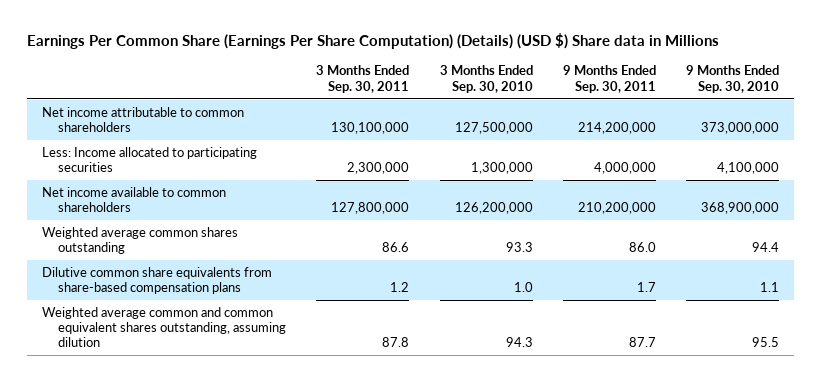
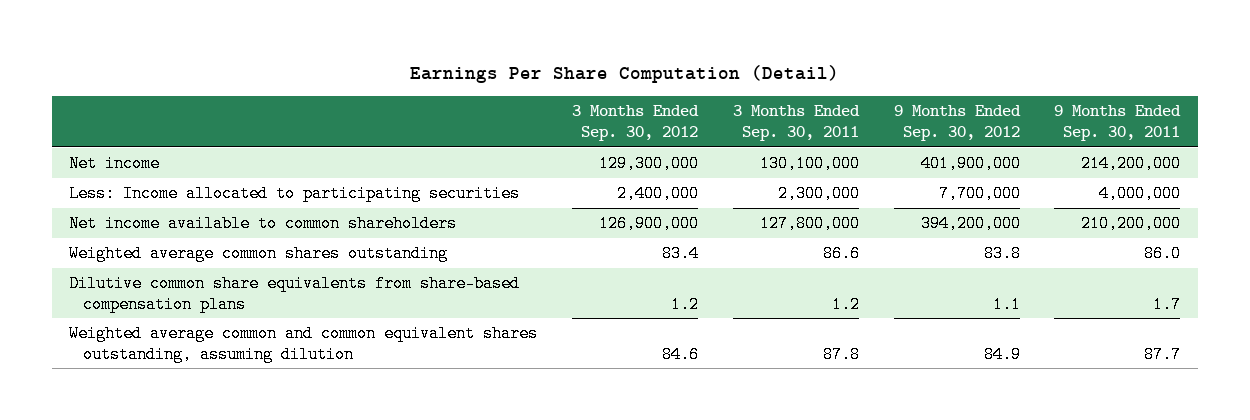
[26,33,719,50] Earnings Per Common Share (Earnings Per Share Computation) (Details) (USD $) Share data in Millions -> [409,64,839,83] Earnings Per Share Computation (Detail)
[439,65,533,93] 3 Months Ended Sep. 30, 2010 -> none
[686,65,780,93] 9 Months Ended Sep. 30, 2010 -> none
none -> [572,105,700,142] 3 Months Ended Sep. 30, 2012
none -> [893,105,1021,142] 9 Months Ended Sep. 30, 2012
[41,106,244,133] Net income attributable to common shareholders -> [69,155,161,173] Net income

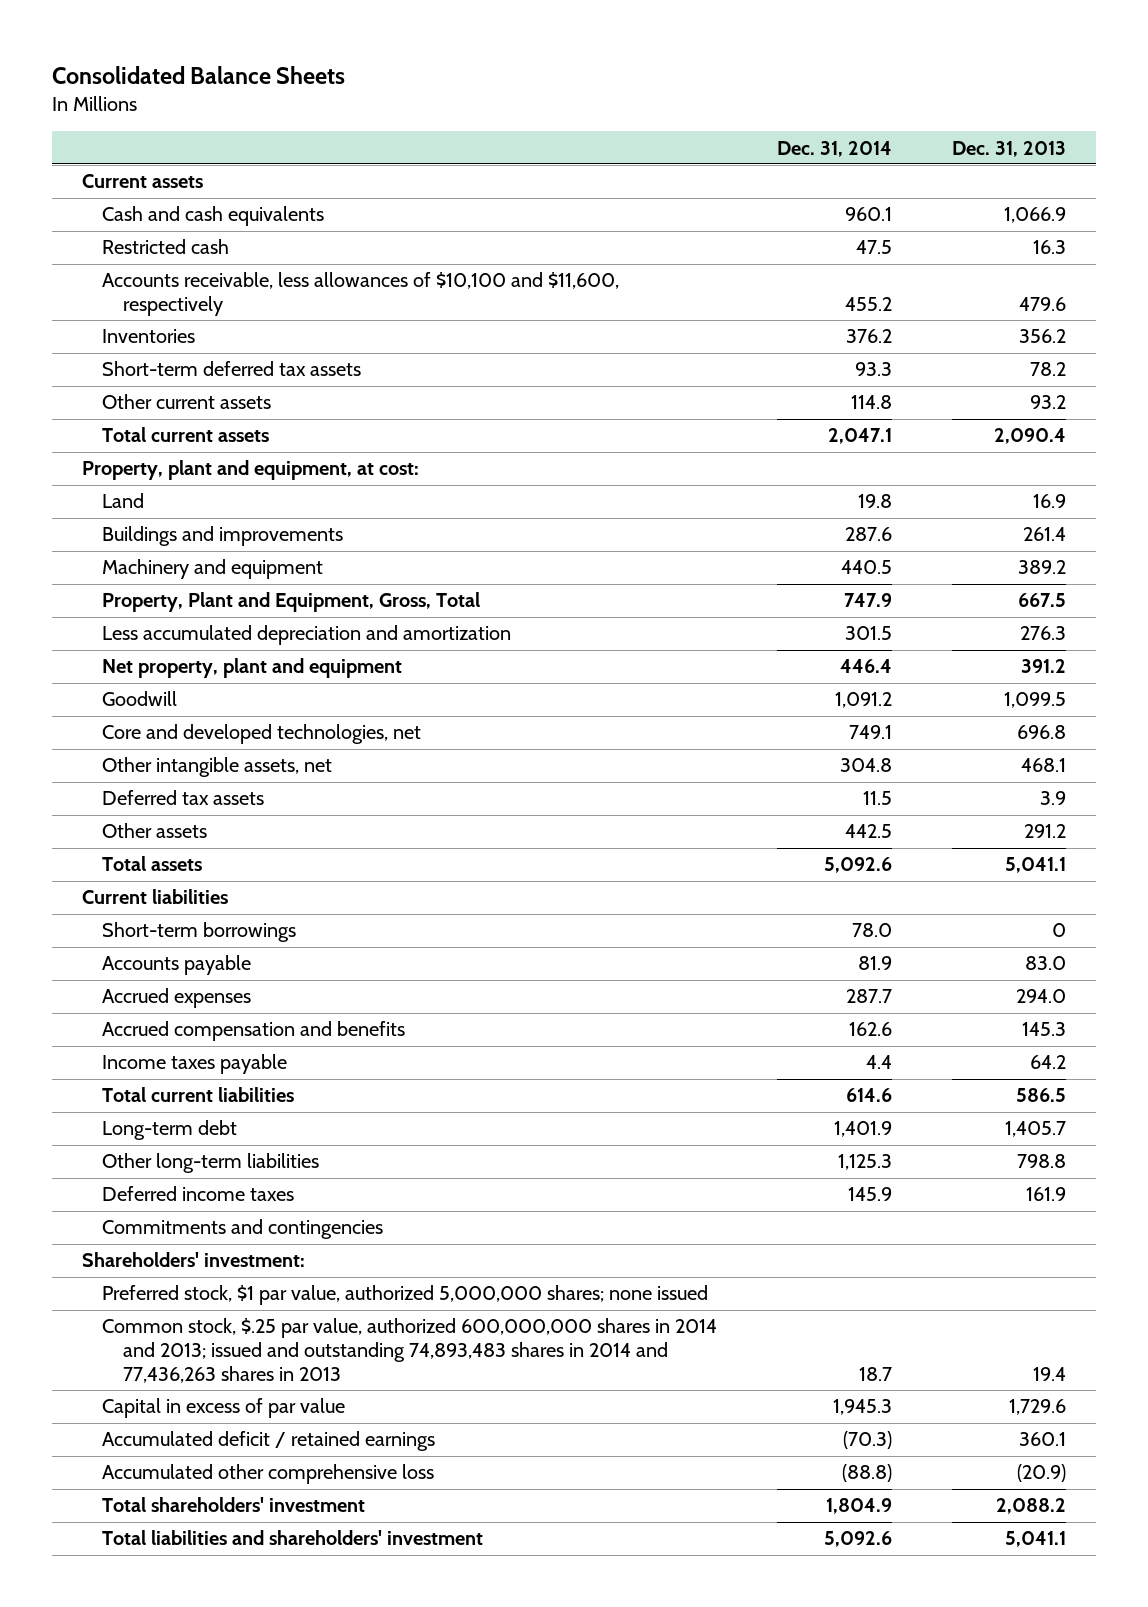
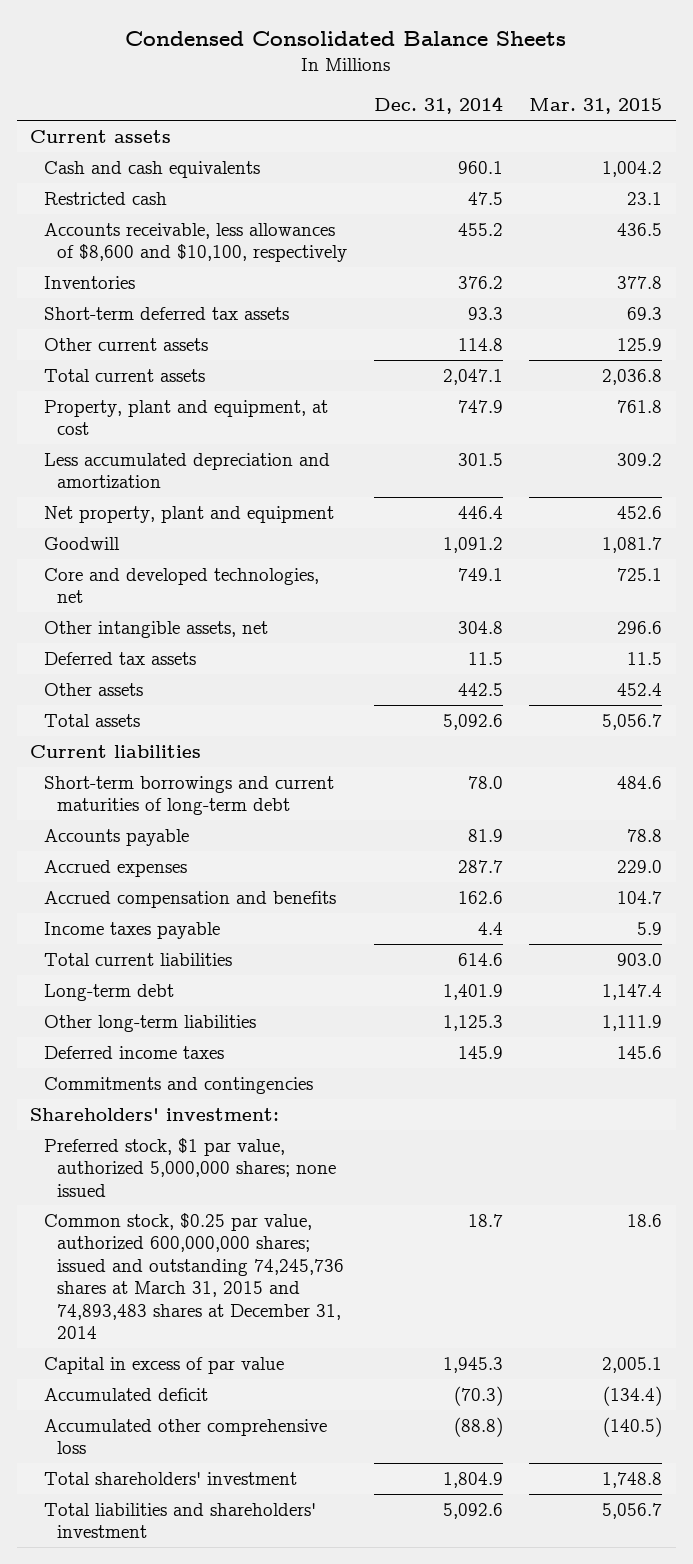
[52,65,346,84] Consolidated Balance Sheets -> [125,30,567,46] Condensed Consolidated Balance Sheets
[952,140,1067,157] Dec. 31, 2013 -> none
none -> [529,98,663,115] Mar. 31, 2015
[102,272,620,317] Accounts receivable, less allowances of $10,100 and $11,600, respectively -> [43,222,347,263] Accounts receivable, less allowances of $8,600 and $10,100, respectively
[82,460,420,481] Property, plant and equipment, at cost: -> none
[102,493,145,509] Land -> none
[102,526,344,547] Buildings and improvements -> none
[102,559,324,580] Machinery and equipment -> none
[102,592,481,613] Property, Plant and Equipment, Gross, Total -> [43,399,328,436] Property, plant and equipment, at cost
[102,922,297,943] Short-term borrowings -> none
none -> [43,775,334,816] Short-term borrowings and current maturities of long-term debt
[102,1318,718,1383] Common stock, $.25 par value, authorized 600,000,000 shares in 2014 and 2013; issued and outstanding 74,893,483 shares in 2014 and 77,436,263 shares in 2013 -> [43,1212,344,1340] Common stock, $0.25 par value, authorized 600,000,000 shares; issued and outstanding 74,245,736 shares at March 31, 2015 and 74,893,483 shares at December 31, 2014
[102,1431,436,1452] Accumulated deficit / retained earnings -> [43,1387,208,1401] Accumulated deficit

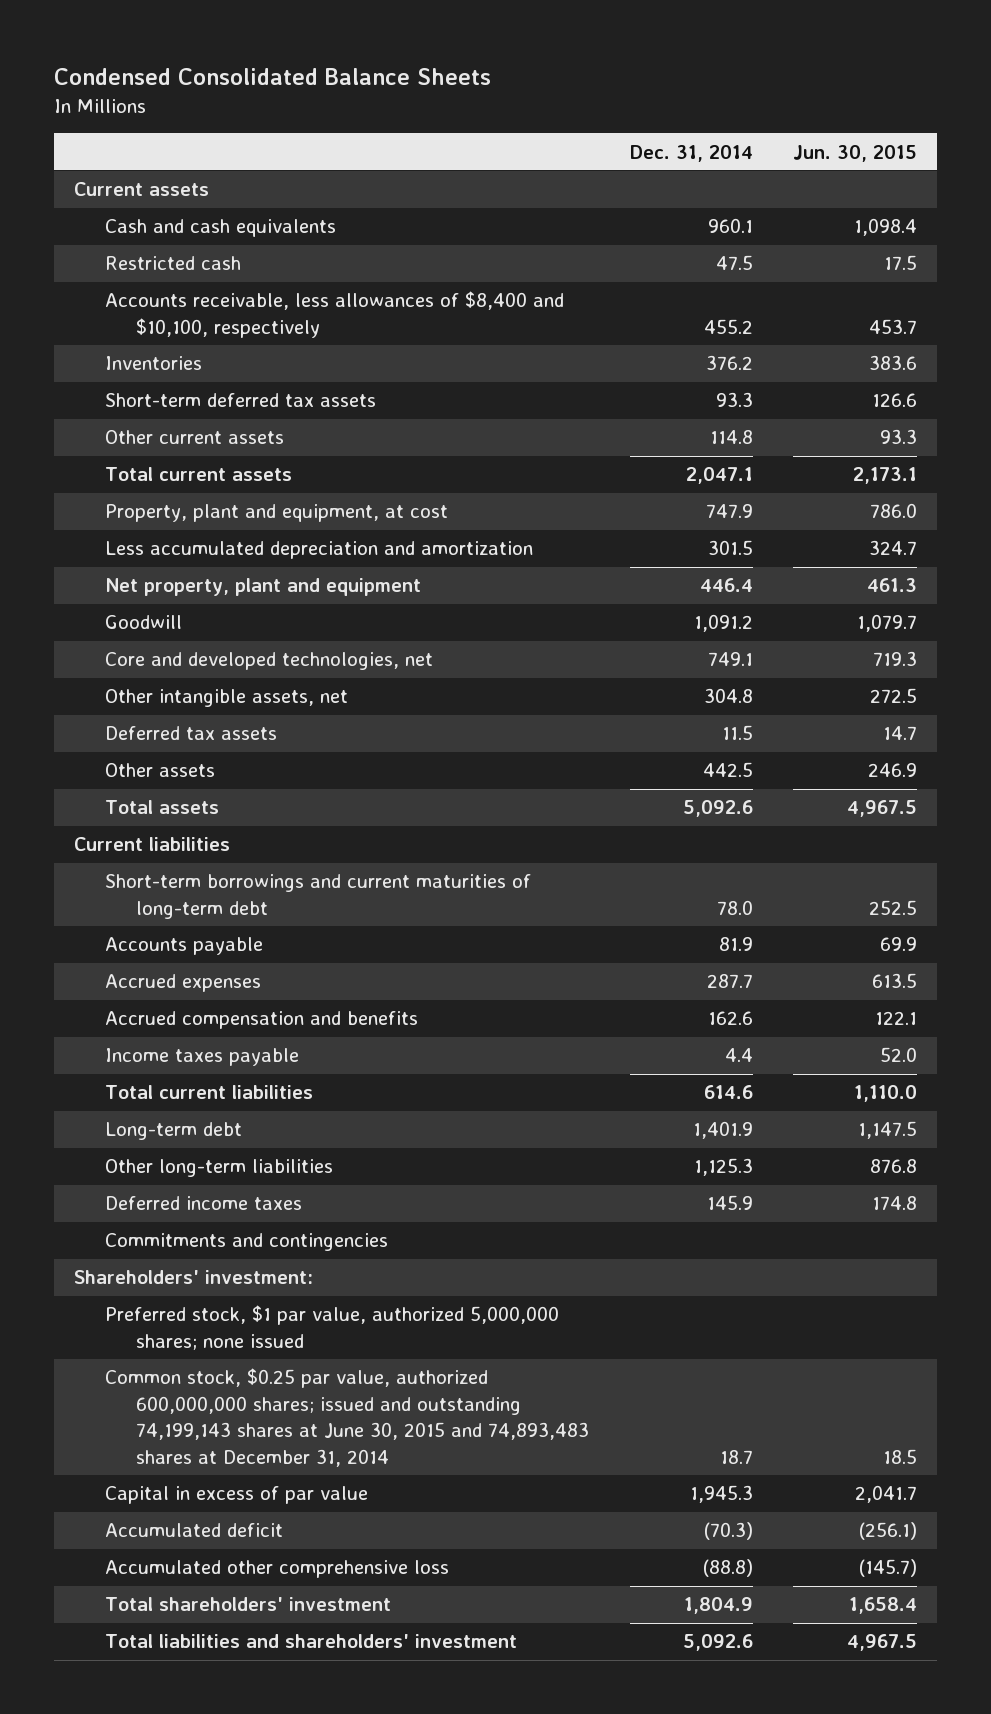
[529,98,663,115] Mar. 31, 2015 -> none
none -> [792,144,917,162] Jun. 30, 2015
[43,222,347,263] Accounts receivable, less allowances of $8,600 and $10,100, respectively -> [104,291,564,338] Accounts receivable, less allowances of $8,400 and $10,100, respectively
[43,1212,344,1340] Common stock, $0.25 par value, authorized 600,000,000 shares; issued and outstanding 74,245,736 shares at March 31, 2015 and 74,893,483 shares at December 31, 2014 -> [104,1368,590,1467] Common stock, $0.25 par value, authorized 600,000,000 shares; issued and outstanding 74,199,143 shares at June 30, 2015 and 74,893,483 shares at December 31, 2014

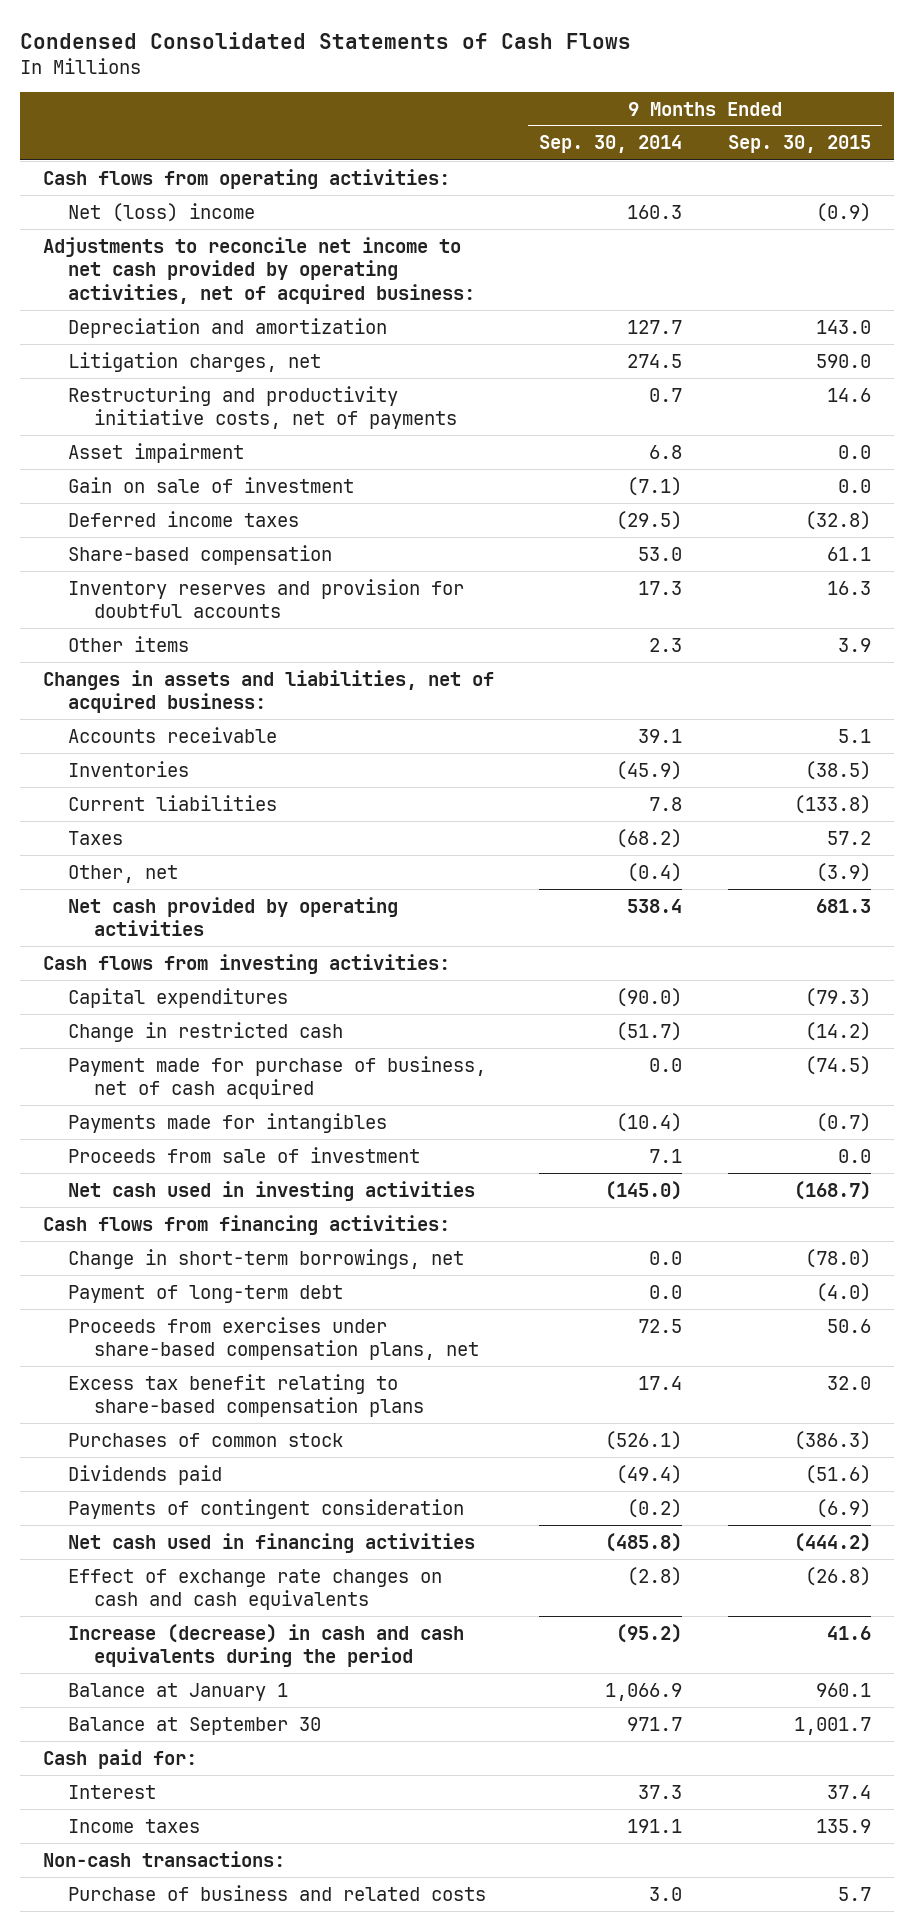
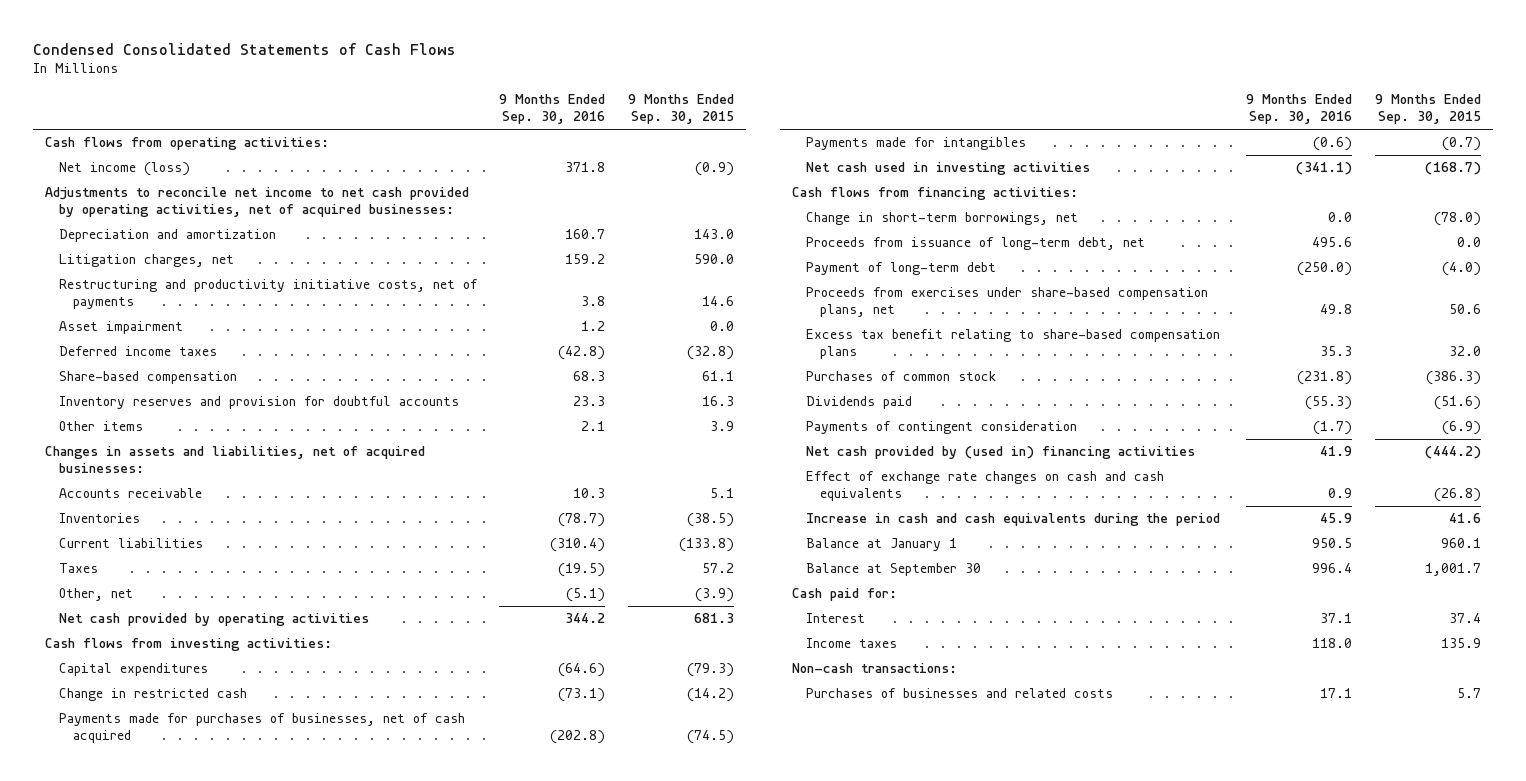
[539,135,683,154] Sep. 30, 2014 -> none
none -> [499,94,606,125] 9 Months Ended Sep. 30, 2016
[68,202,256,222] Net (loss) income -> [58,162,190,177] Net income (loss)
[42,236,476,304] Adjustments to reconcile net income to net cash provided by operating activities, net of acquired business: -> [44,187,469,218] Adjustments to reconcile net income to net cash provided by operating activities, net of acquired businesses:
[68,476,355,493] Gain on sale of investment -> none
[42,669,494,714] Changes in assets and liabilities, net of acquired business: -> [44,446,425,474] Changes in assets and liabilities, net of acquired businesses:
[68,1055,487,1100] Payment made for purchase of business, net of cash acquired -> [58,713,465,744] Payments made for purchases of businesses, net of cash acquired
[68,1146,421,1163] Proceeds from sale of investment -> none
none -> [805,237,1145,251] Proceeds from issuance of long-term debt, net
[68,1532,476,1553] Net cash used in financing activities -> [805,446,1195,460] Net cash provided by (used in) financing activities
[68,1623,465,1668] Increase (decrease) in cash and cash equivalents during the period -> [805,513,1220,527] Increase in cash and cash equivalents during the period
[68,1884,487,1901] Purchase of business and related costs -> [805,688,1113,699] Purchases of businesses and related costs

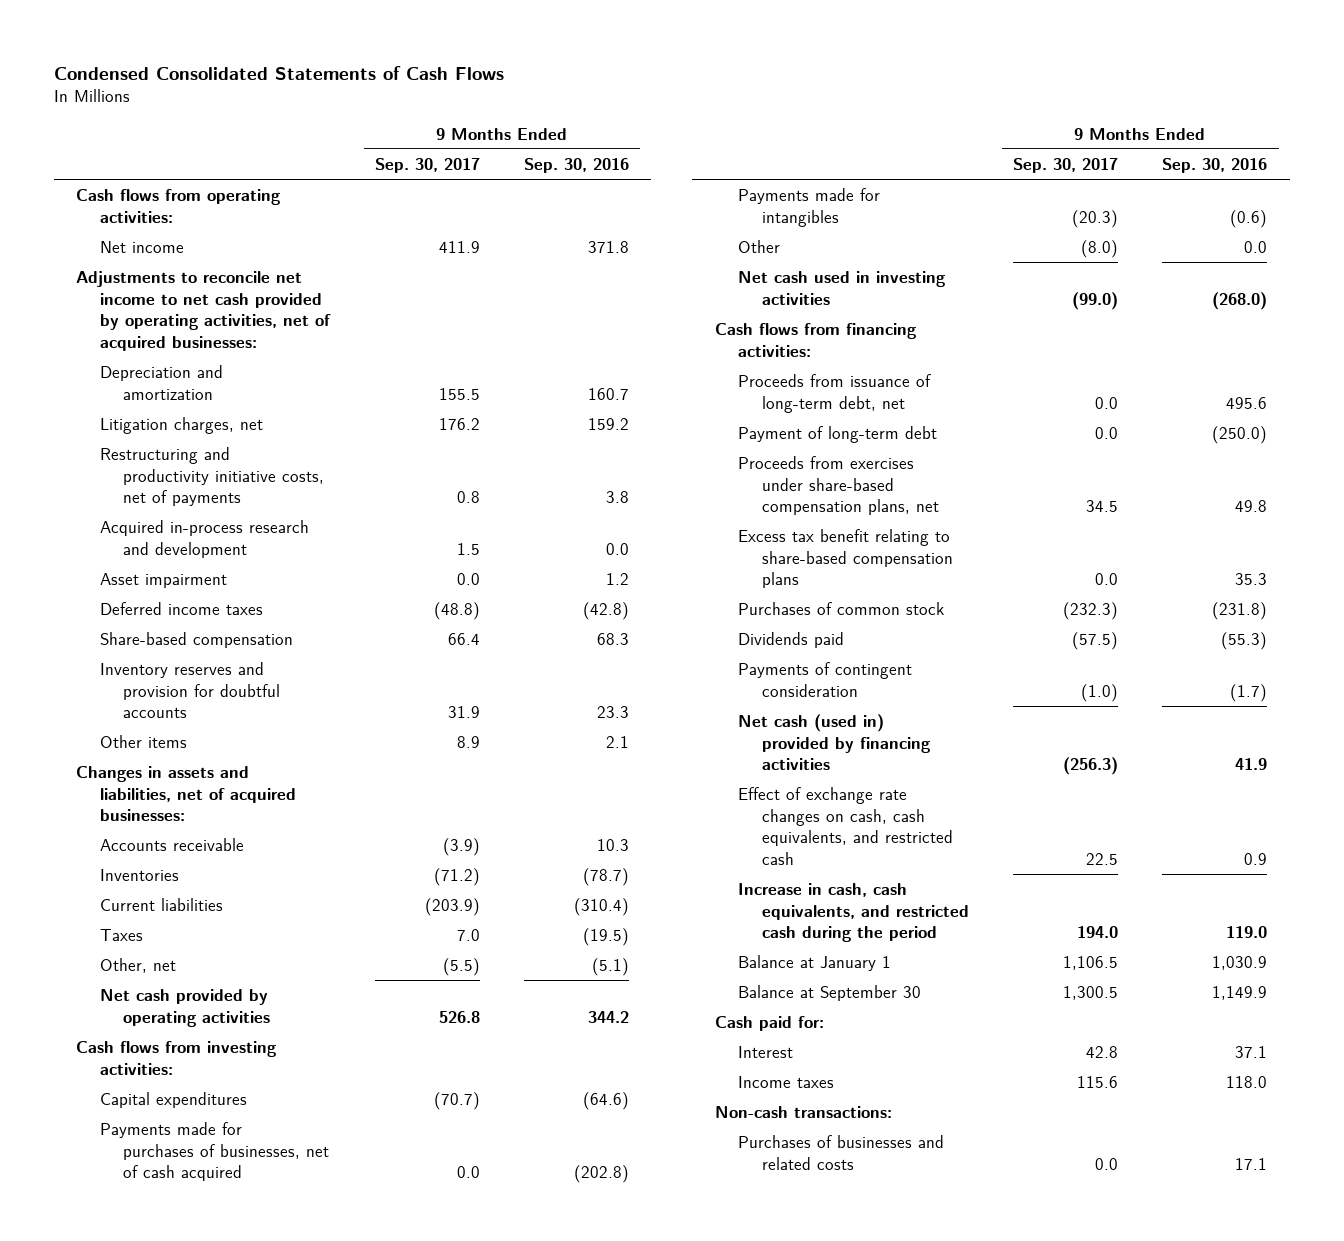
[628,94,735,125] 9 Months Ended Sep. 30, 2015 -> none
none -> [374,157,480,173] Sep. 30, 2017
[58,162,190,177] Net income (loss) -> [99,240,184,253] Net income
none -> [99,519,309,558] Acquired in-process research and development
[58,688,247,702] Change in restricted cash -> none
none -> [738,239,781,253] Other
[1296,162,1353,176] (341.1) -> [1212,291,1268,310] (268.0)
[805,212,1078,226] Change in short-term borrowings, net -> none
[805,446,1195,460] Net cash provided by (used in) financing activities -> [738,713,931,771] Net cash (used in) provided by financing activities
[805,471,1164,502] Effect of exchange rate changes on cash and cash equivalents -> [738,786,953,865] Effect of exchange rate changes on cash, cash equivalents, and restricted cash
[805,513,1220,527] Increase in cash and cash equivalents during the period -> [738,882,969,943] Increase in cash, cash equivalents, and restricted cash during the period
[1320,513,1353,524] 45.9 -> [1226,926,1268,939] 119.0
[1312,538,1353,549] 950.5 -> [1212,955,1268,970] 1,030.9
[1312,563,1353,574] 996.4 -> [1212,985,1268,1000] 1,149.9

